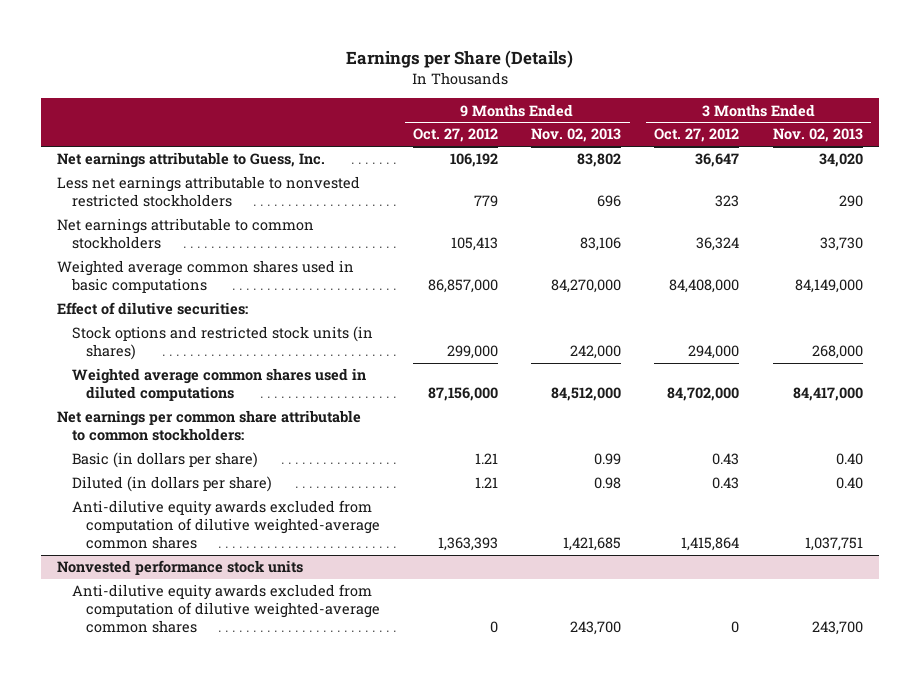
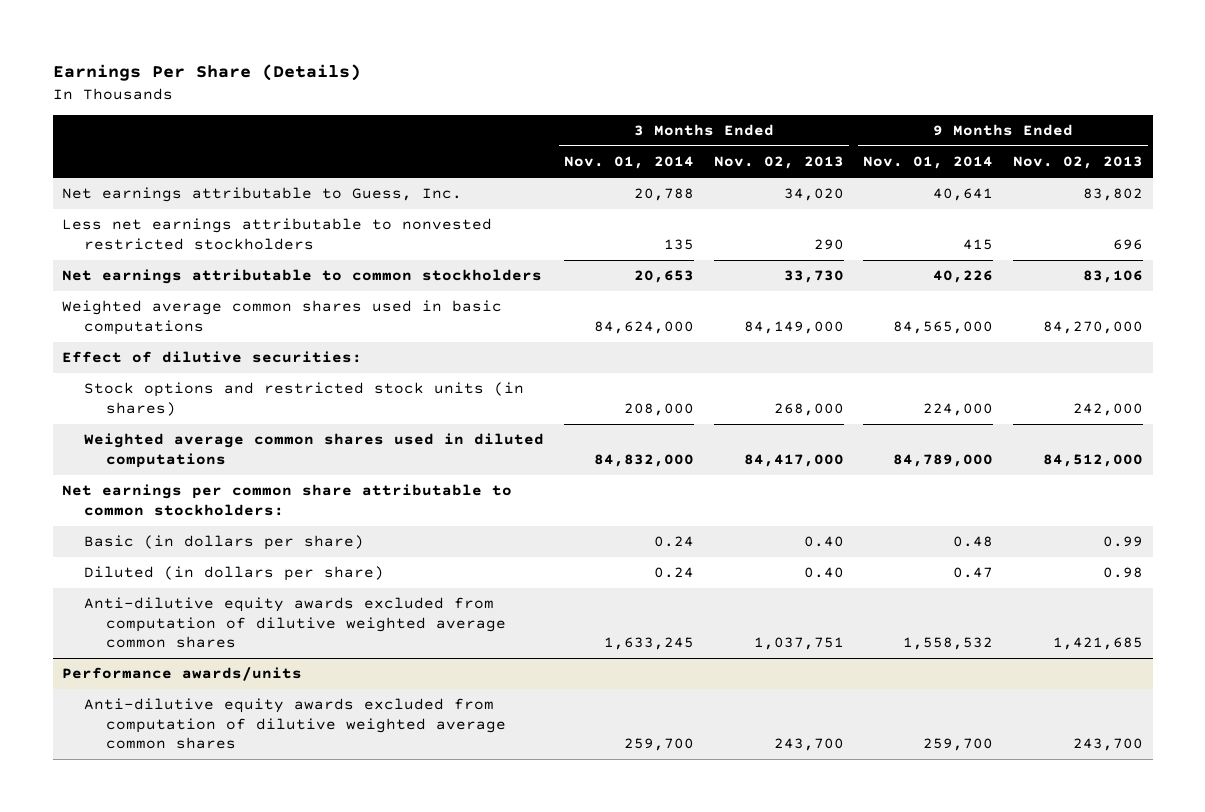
[346,49,574,68] Earnings per Share (Details) -> [52,64,361,82] Earnings Per Share (Details)
[412,128,498,143] Oct. 27, 2012 -> none
[654,128,740,143] Oct. 27, 2012 -> none
none -> [563,156,694,170] Nov. 01, 2014
none -> [863,156,994,170] Nov. 01, 2014
[57,560,304,576] Nonvested performance stock units -> none
[71,500,380,550] Anti-dilutive equity awards excluded from computation of dilutive weighted-average common shares -> [84,597,507,649] Anti-dilutive equity awards excluded from computation of dilutive weighted average common shares
none -> [62,667,303,682] Performance awards/units
[71,584,380,634] Anti-dilutive equity awards excluded from computation of dilutive weighted-average common shares -> [84,698,507,750] Anti-dilutive equity awards excluded from computation of dilutive weighted average common shares

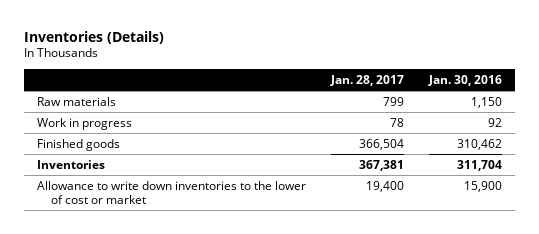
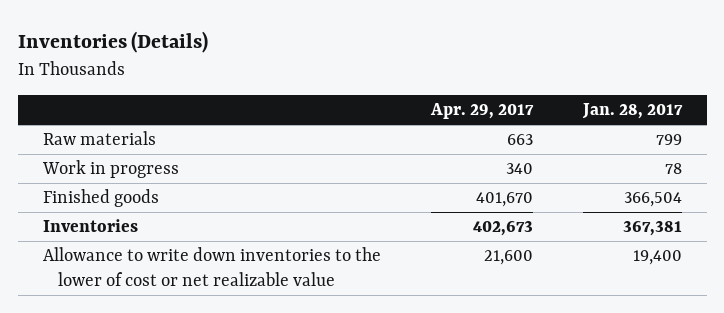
[428,74,503,86] Jan. 30, 2016 -> none
none -> [429,103,534,120] Apr. 29, 2017
[36,180,306,204] Allowance to write down inventories to the lower of cost or market -> [42,247,381,286] Allowance to write down inventories to the lower of cost or net realizable value

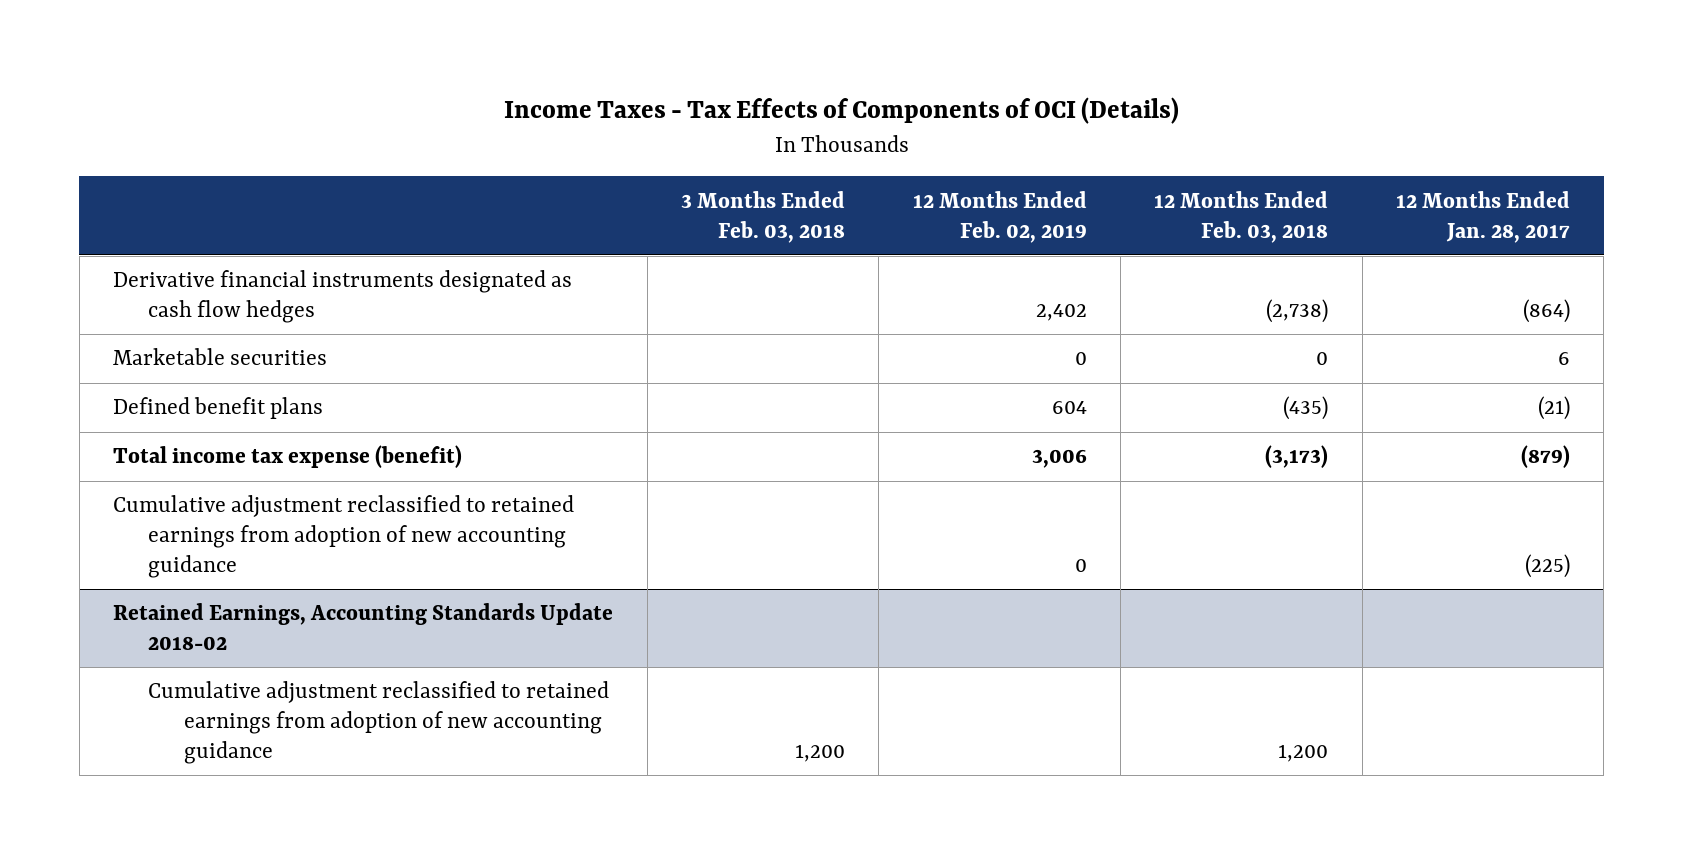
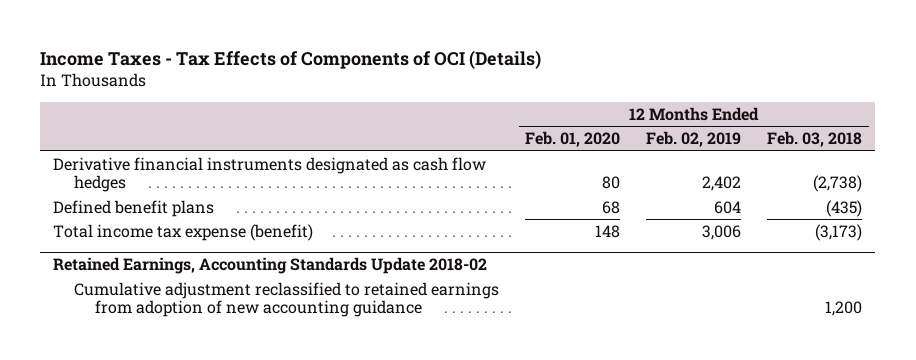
[680,190,845,243] 3 Months Ended Feb. 03, 2018 -> none
[1396,190,1571,243] 12 Months Ended Jan. 28, 2017 -> none
none -> [525,131,621,148] Feb. 01, 2020
[113,348,328,366] Marketable securities -> none
[113,495,575,579] Cumulative adjustment reclassified to retained earnings from adoption of new accounting guidance -> none

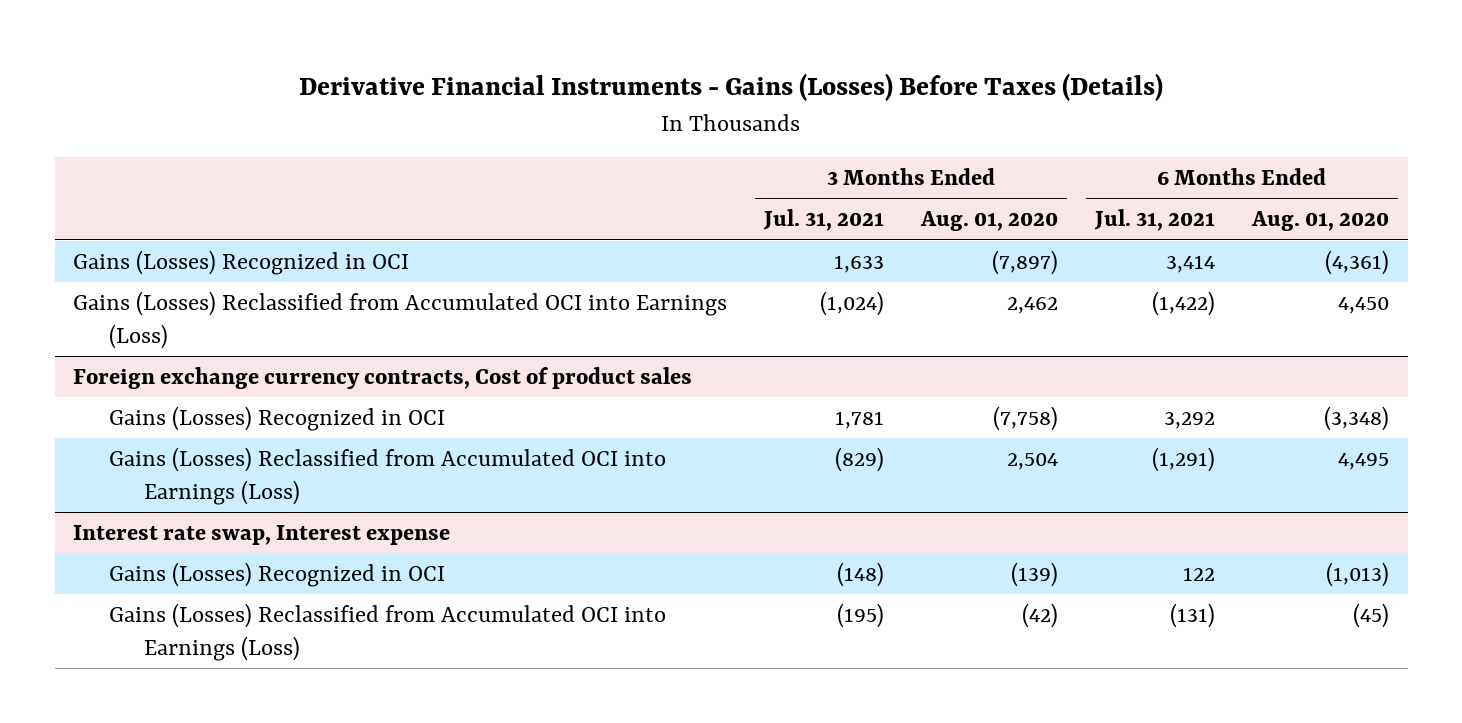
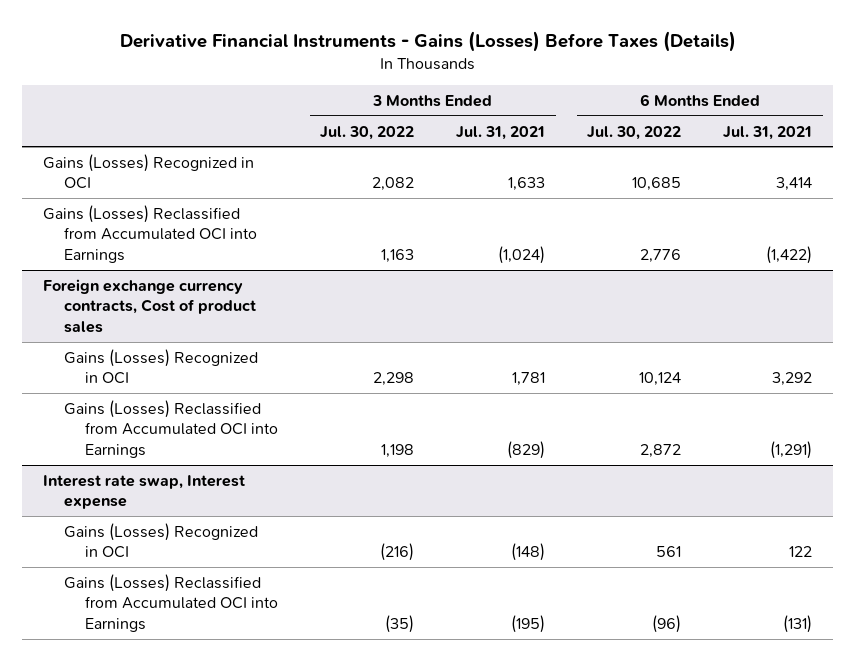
[920,211,1059,232] Aug. 01, 2020 -> none
[1251,211,1390,232] Aug. 01, 2020 -> none
none -> [320,125,415,140] Jul. 30, 2022
none -> [587,125,682,140] Jul. 30, 2022
[73,291,728,350] Gains (Losses) Reclassified from Accumulated OCI into Earnings (Loss) -> [43,204,258,264] Gains (Losses) Reclassified from Accumulated OCI into Earnings
[108,447,666,506] Gains (Losses) Reclassified from Accumulated OCI into Earnings (Loss) -> [64,399,279,459] Gains (Losses) Reclassified from Accumulated OCI into Earnings
[108,603,666,662] Gains (Losses) Reclassified from Accumulated OCI into Earnings (Loss) -> [64,573,279,633] Gains (Losses) Reclassified from Accumulated OCI into Earnings

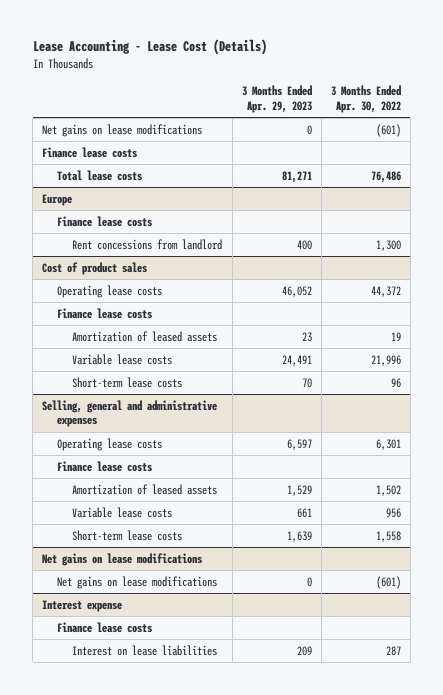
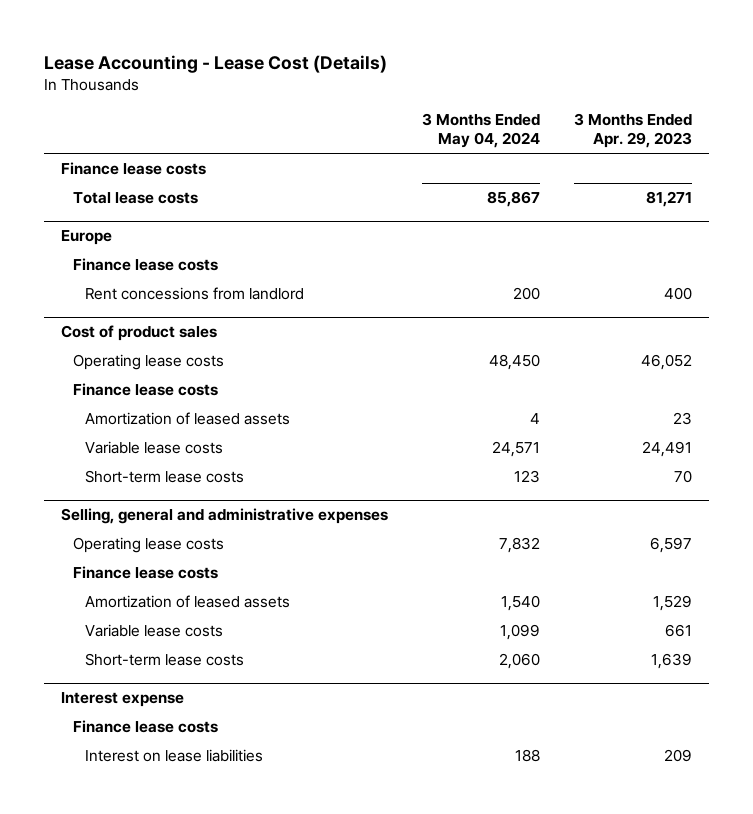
[330,85,401,113] 3 Months Ended Apr. 30, 2022 -> none
none -> [422,113,541,149] 3 Months Ended May 04, 2024
[42,123,203,137] Net gains on lease modifications -> none
[42,552,203,566] Net gains on lease modifications -> none
[57,575,218,589] Net gains on lease modifications -> none

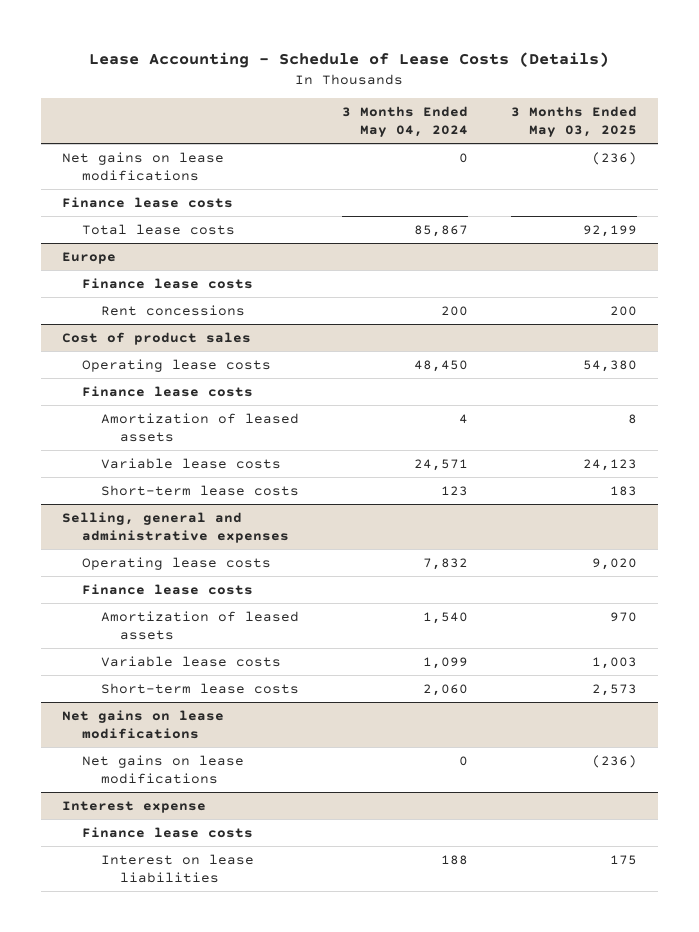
[44,54,388,73] Lease Accounting - Lease Cost (Details) -> [89,51,610,68] Lease Accounting - Schedule of Lease Costs (Details)
[574,113,693,149] 3 Months Ended Apr. 29, 2023 -> none
none -> [510,106,637,138] 3 Months Ended May 03, 2025
none -> [62,151,225,181] Net gains on lease modifications
[85,286,305,300] Rent concessions from landlord -> [101,304,246,316] Rent concessions
none -> [62,709,225,739] Net gains on lease modifications
none -> [81,754,244,784] Net gains on lease modifications

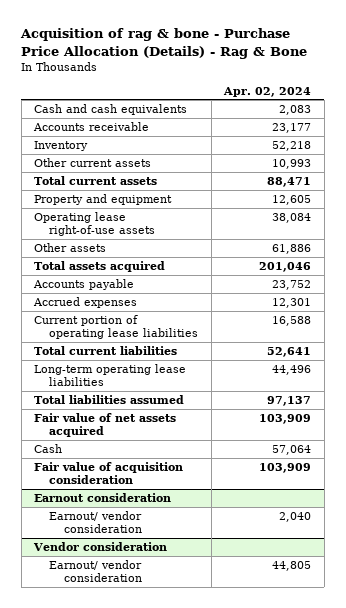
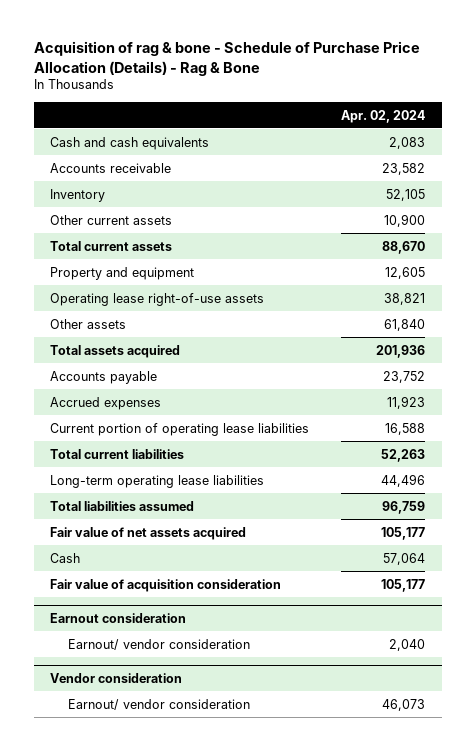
[20,28,308,59] Acquisition of rag & bone - Purchase Price Allocation (Details) - Rag & Bone -> [33,41,420,76] Acquisition of rag & bone - Schedule of Purchase Price Allocation (Details) - Rag & Bone
[272,122,312,133] 23,177 -> [382,162,426,175] 23,582
[272,140,312,151] 52,218 -> [386,188,426,201] 52,105
[272,158,312,169] 10,993 -> [384,213,426,227] 10,900
[267,176,312,187] 88,471 -> [382,240,426,254] 88,670
[272,212,312,223] 38,084 -> [384,292,426,305] 38,821
[272,243,312,254] 61,886 -> [384,318,426,331] 61,840
[259,261,312,272] 201,046 -> [376,344,426,358] 201,936
[272,297,312,308] 12,301 -> [387,395,426,409] 11,923
[267,346,312,357] 52,641 -> [381,448,426,462] 52,263
[267,395,312,406] 97,137 -> [382,500,426,514] 96,759
[259,413,312,424] 103,909 -> [381,526,426,540] 105,177
[259,462,312,473] 103,909 -> [381,578,426,592] 105,177
[272,560,312,571] 44,805 -> [382,698,426,711] 46,073

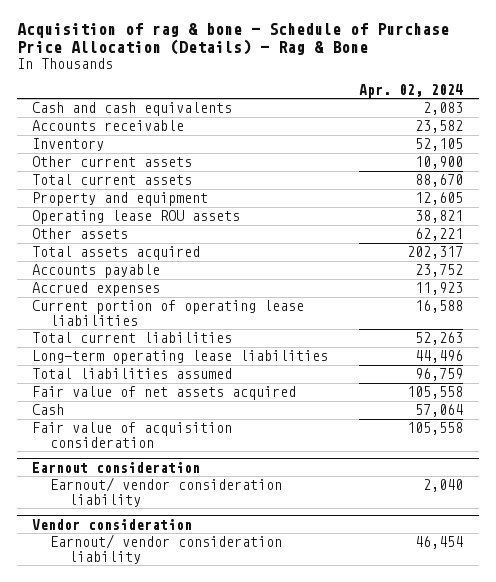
[49,292,264,306] Operating lease right-of-use assets -> [32,210,241,225] Operating lease ROU assets
[384,318,426,331] 61,840 -> [415,228,464,242] 62,221
[376,344,426,358] 201,936 -> [407,246,464,260] 202,317
[381,526,426,540] 105,177 -> [407,386,464,400] 105,558
[381,578,426,592] 105,177 -> [407,422,464,436] 105,558
[68,638,251,650] Earnout/ vendor consideration -> [50,477,283,507] Earnout/ vendor consideration liability
[68,698,251,710] Earnout/ vendor consideration -> [50,534,283,564] Earnout/ vendor consideration liability
[382,698,426,711] 46,073 -> [415,536,464,550] 46,454

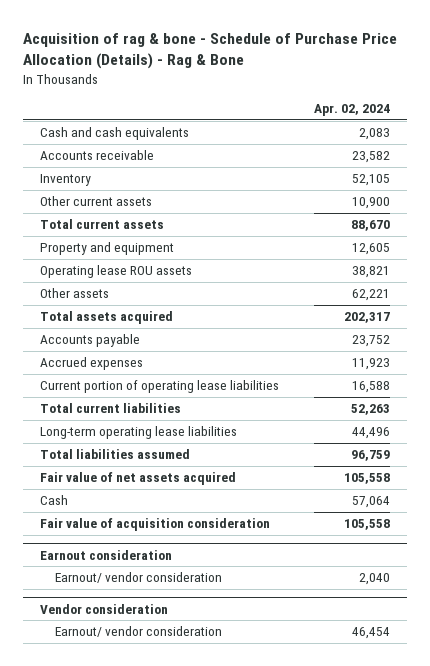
[50,477,283,507] Earnout/ vendor consideration liability -> [54,572,222,584] Earnout/ vendor consideration
[50,534,283,564] Earnout/ vendor consideration liability -> [54,626,222,638] Earnout/ vendor consideration

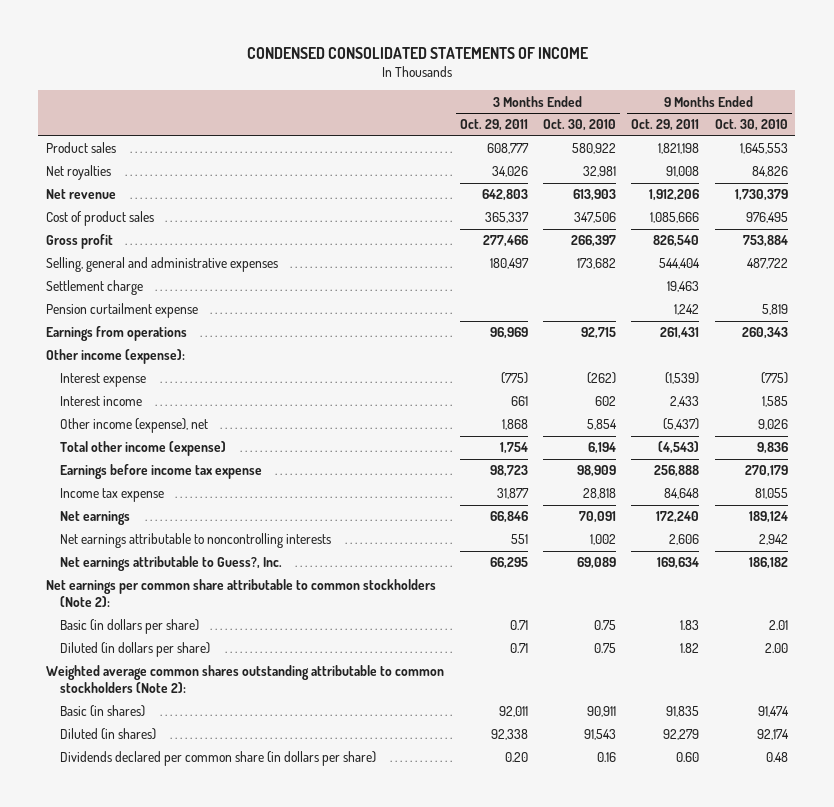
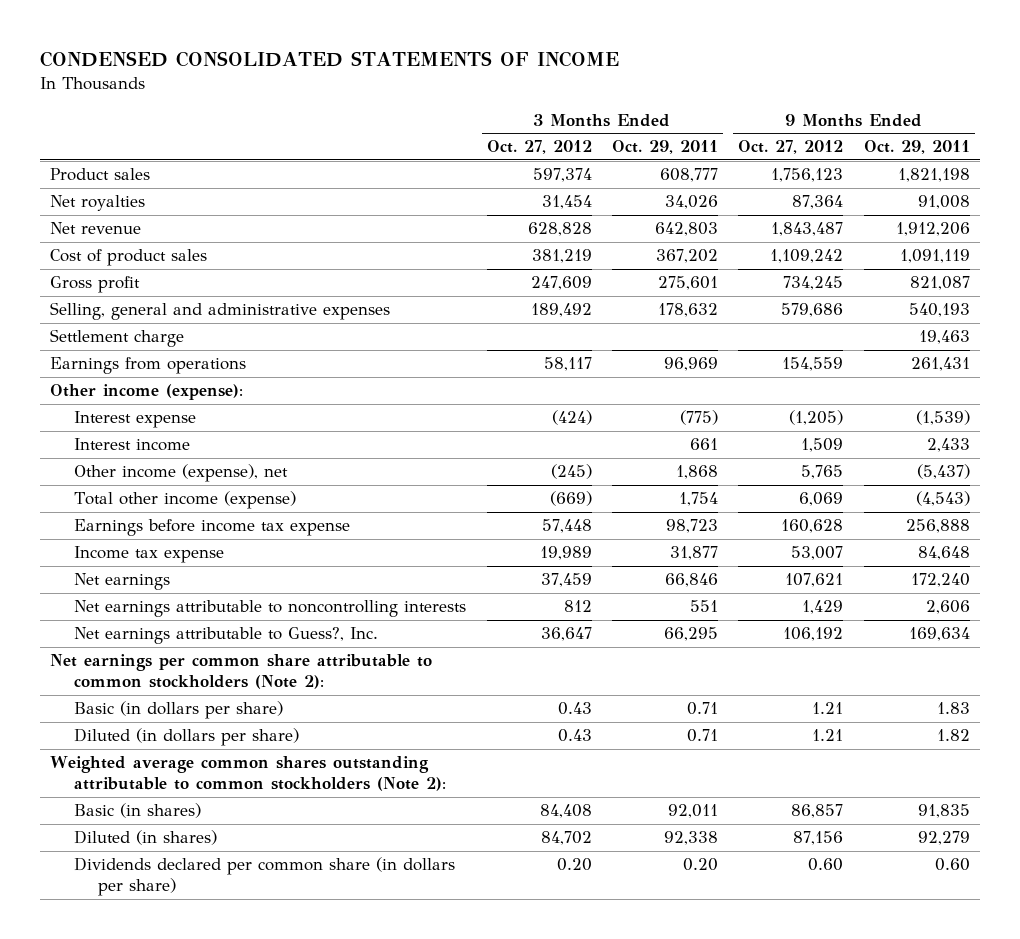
[542,119,616,132] Oct. 30, 2010 -> none
[714,119,788,132] Oct. 30, 2010 -> none
none -> [486,140,592,155] Oct. 27, 2012
none -> [738,140,844,155] Oct. 27, 2012
[484,212,529,224] 365,337 -> [656,249,719,264] 367,202
[650,212,700,224] 1,085,666 -> [899,249,970,264] 1,091,119
[482,235,528,248] 277,466 -> [658,276,719,291] 275,601
[653,235,700,248] 826,540 -> [909,276,970,291] 821,087
[489,258,529,270] 180,497 -> [658,303,719,318] 178,632
[659,258,701,270] 544,404 -> [908,303,970,318] 540,193
[46,303,199,319] Pension curtailment expense -> none

